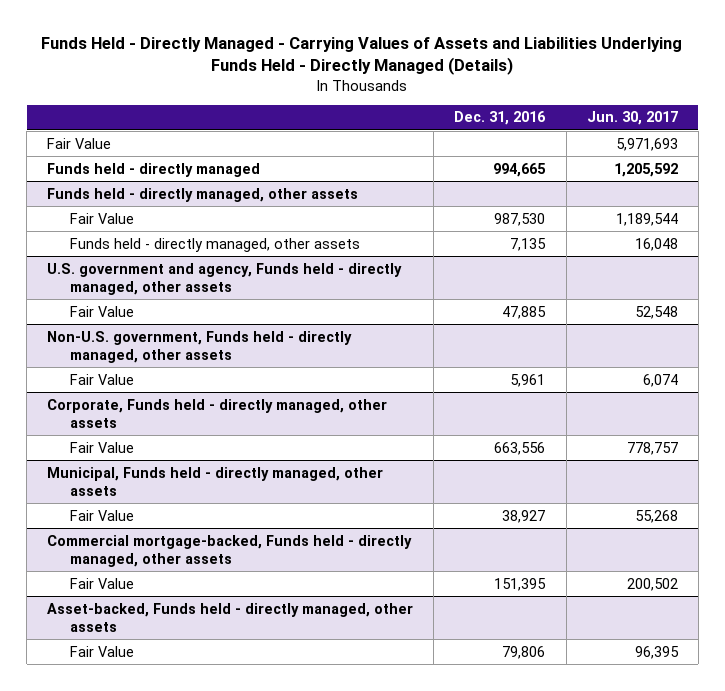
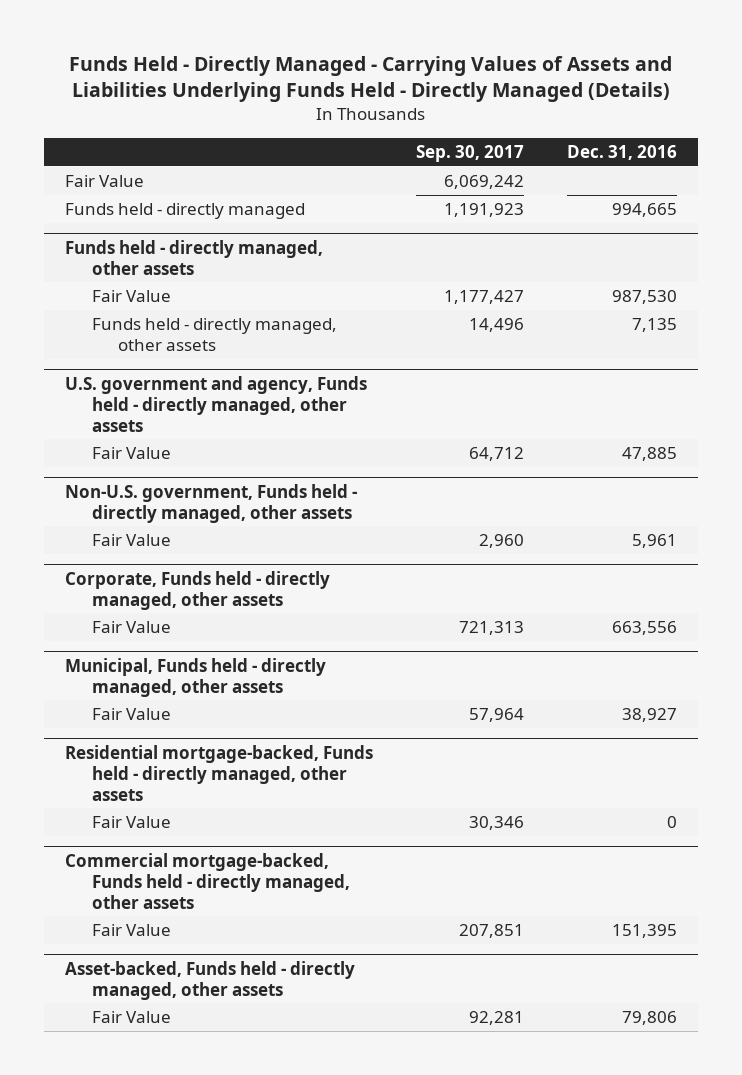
[586,111,678,126] Jun. 30, 2017 -> none
none -> [416,144,525,162] Sep. 30, 2017
none -> [65,744,374,801] Residential mortgage-backed, Funds held - directly managed, other assets
none -> [91,816,171,829] Fair Value

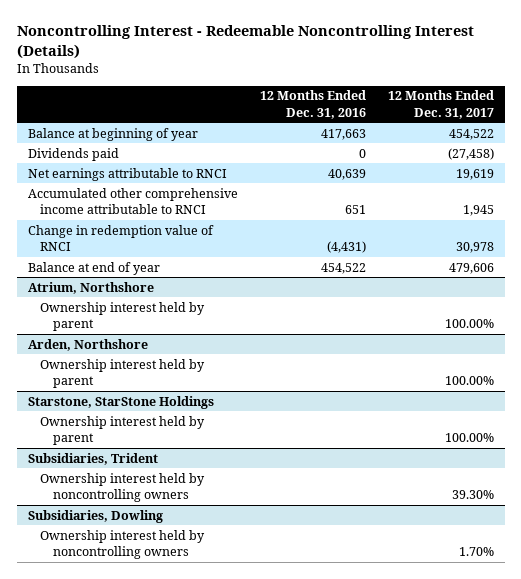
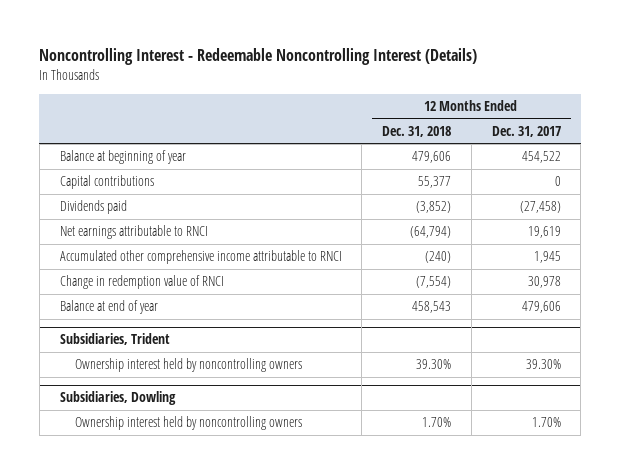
[259,90,366,119] 12 Months Ended Dec. 31, 2016 -> none
none -> [382,125,452,137] Dec. 31, 2018
none -> [59,175,154,190] Capital contributions
[27,281,154,294] Atrium, Northshore -> none
[40,301,206,332] Ownership interest held by parent -> none
[27,338,148,351] Arden, Northshore -> none
[40,358,206,389] Ownership interest held by parent -> none
[27,395,214,409] Starstone, StarStone Holdings -> none
[40,415,206,446] Ownership interest held by parent -> none

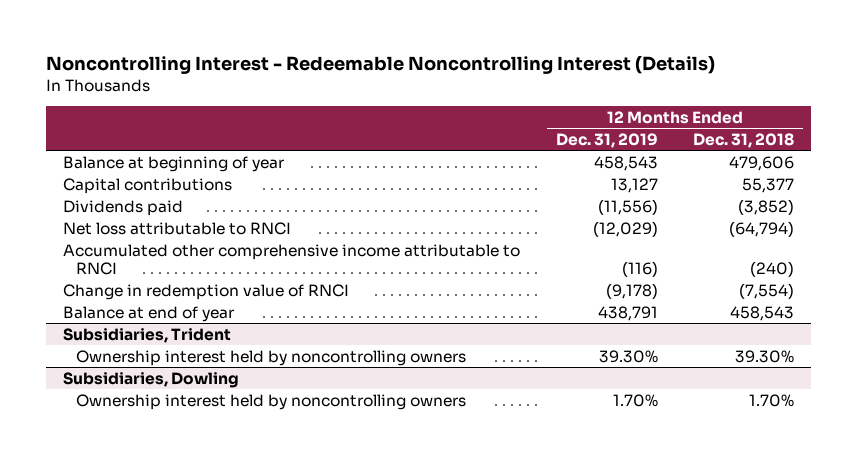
[491,125,561,137] Dec. 31, 2017 -> none
none -> [555,132,658,148] Dec. 31, 2019
[59,225,208,240] Net earnings attributable to RNCI -> [63,221,292,235] Net loss attributable to RNCI

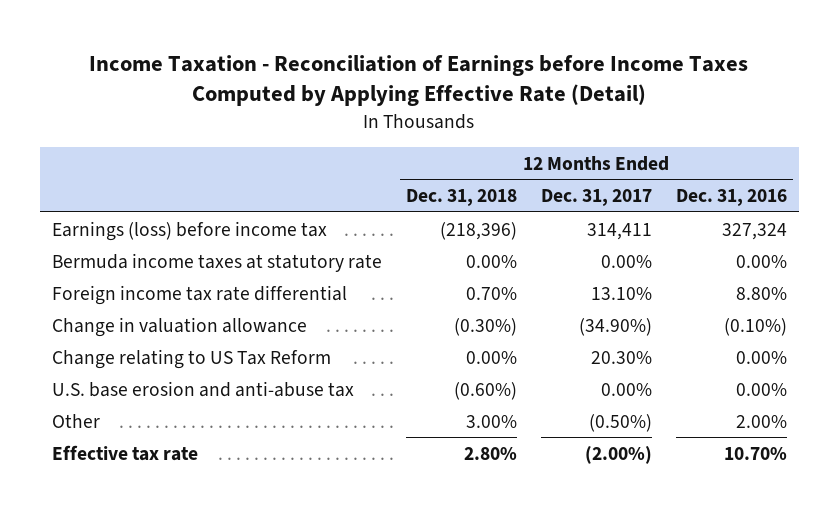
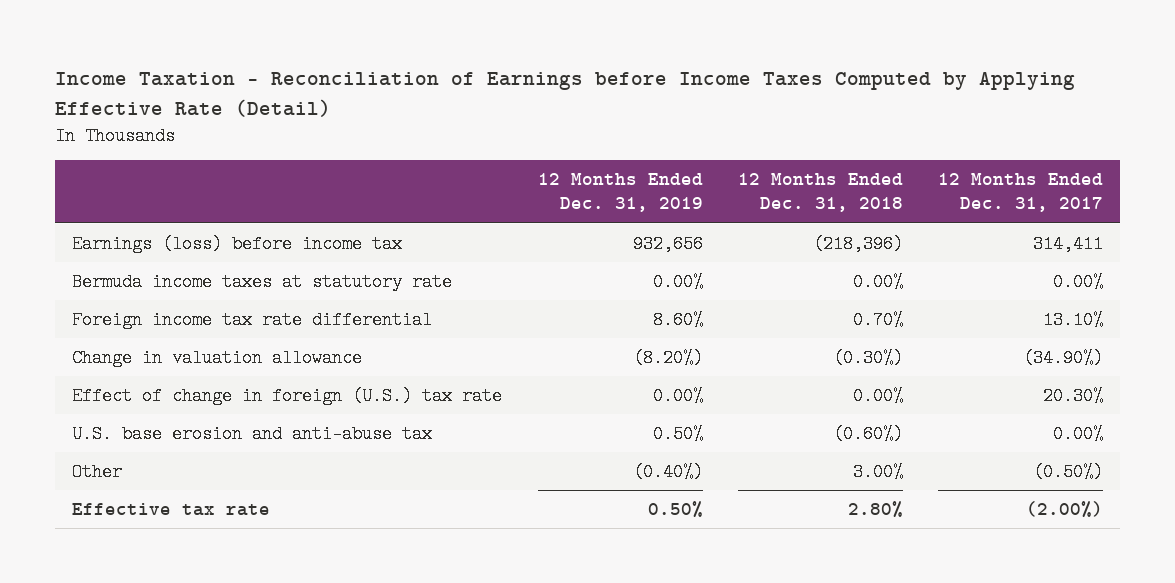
[675,189,787,207] Dec. 31, 2016 -> none
none -> [537,173,703,213] 12 Months Ended Dec. 31, 2019
[52,348,332,369] Change relating to US Tax Reform -> [72,386,503,405] Effect of change in foreign (U.S.) tax rate

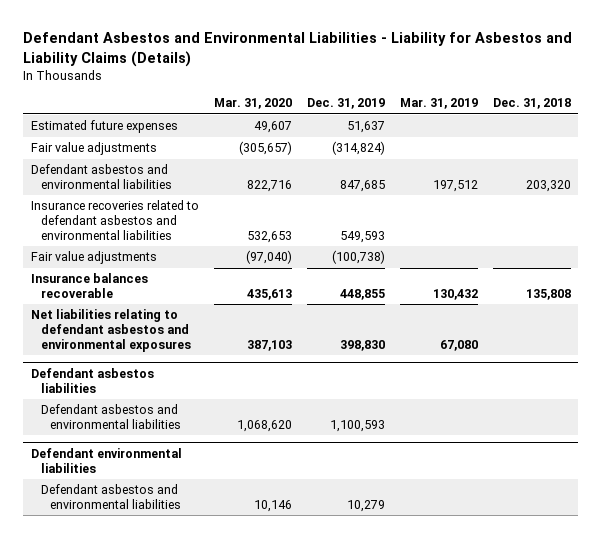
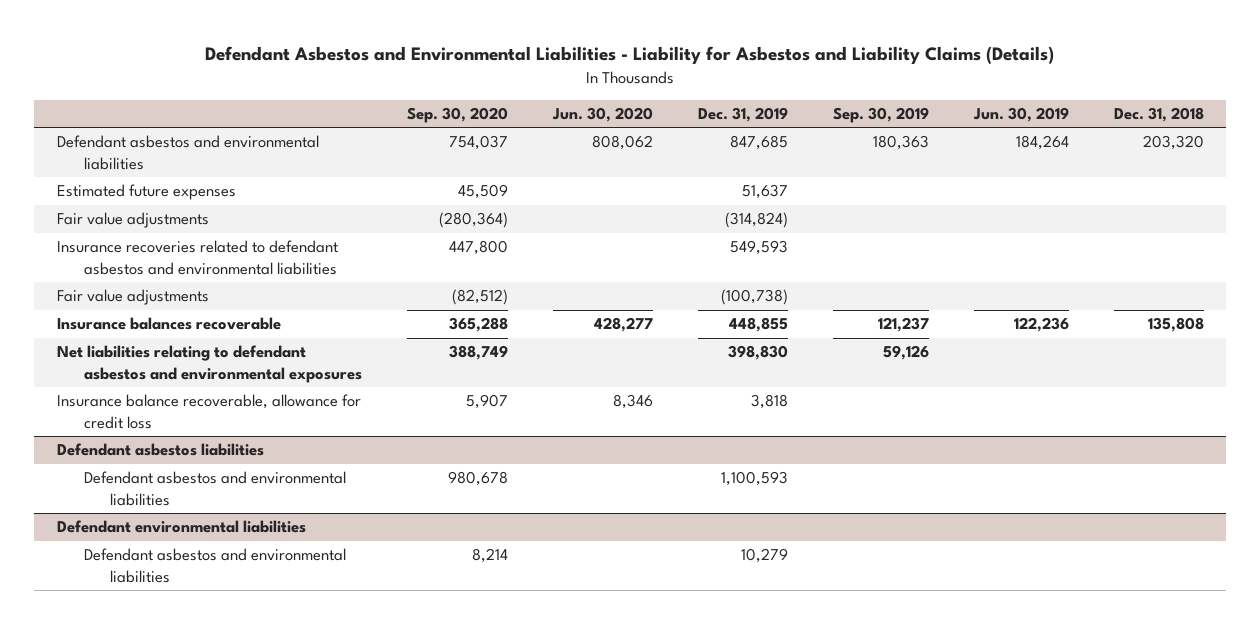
[213,98,292,110] Mar. 31, 2020 -> none
[399,98,478,110] Mar. 31, 2019 -> none
none -> [406,107,508,124] Sep. 30, 2020
none -> [551,107,653,123] Jun. 30, 2020
none -> [832,107,929,124] Sep. 30, 2019
none -> [972,107,1069,123] Jun. 30, 2019
[30,164,172,190] Defendant asbestos and environmental liabilities -> [56,135,319,170] Defendant asbestos and environmental liabilities
none -> [56,394,361,429] Insurance balance recoverable, allowance for credit loss

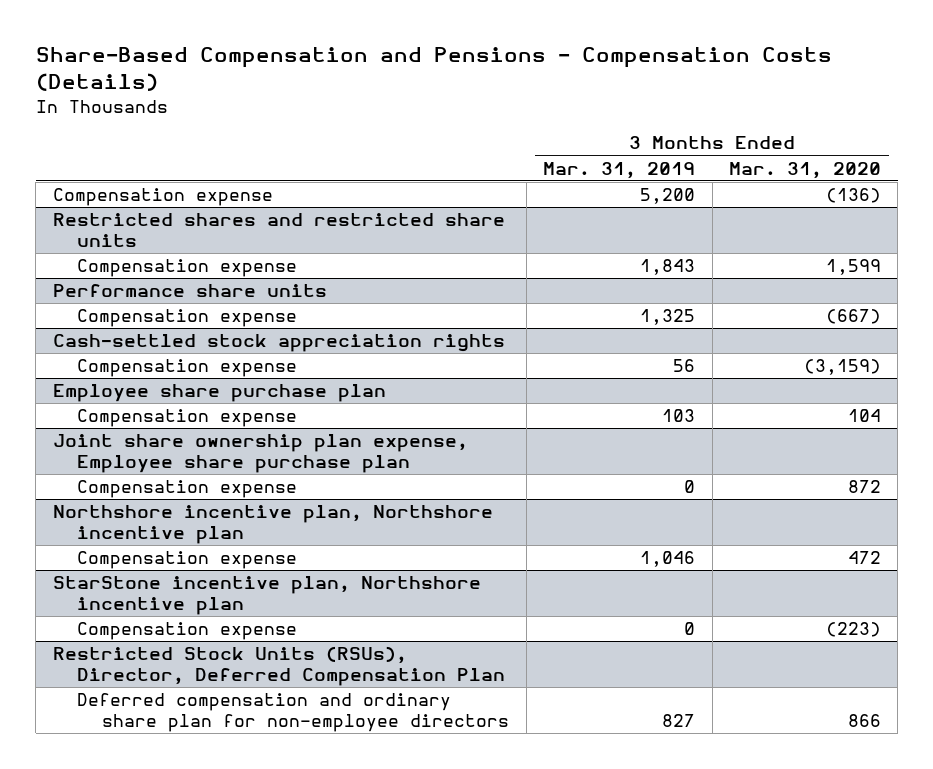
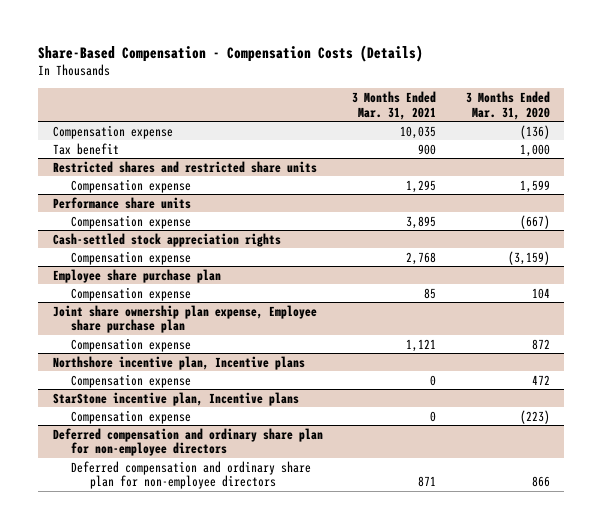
[35,47,832,92] Share-Based Compensation and Pensions - Compensation Costs (Details) -> [37,44,423,62] Share-Based Compensation - Compensation Costs (Details)
[543,161,696,179] Mar. 31, 2019 -> none
none -> [352,90,437,120] 3 Months Ended Mar. 31, 2021
none -> [52,142,119,155] Tax benefit
[52,505,493,544] Northshore incentive plan, Northshore incentive plan -> [52,355,305,370] Northshore incentive plan, Incentive plans
[52,576,481,615] StarStone incentive plan, Northshore incentive plan -> [52,391,299,406] StarStone incentive plan, Incentive plans
[52,646,506,686] Restricted Stock Units (RSUs), Director, Deferred Compensation Plan -> none
none -> [52,427,323,457] Deferred compensation and ordinary share plan for non-employee directors

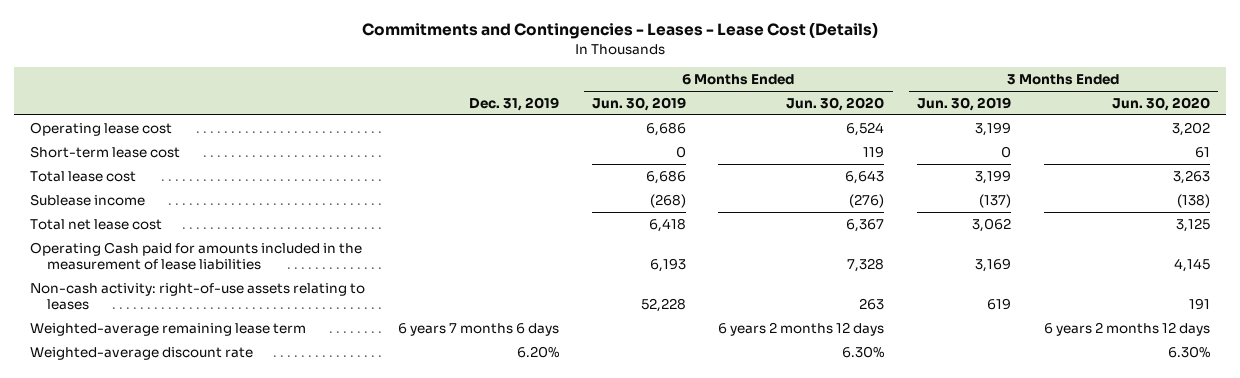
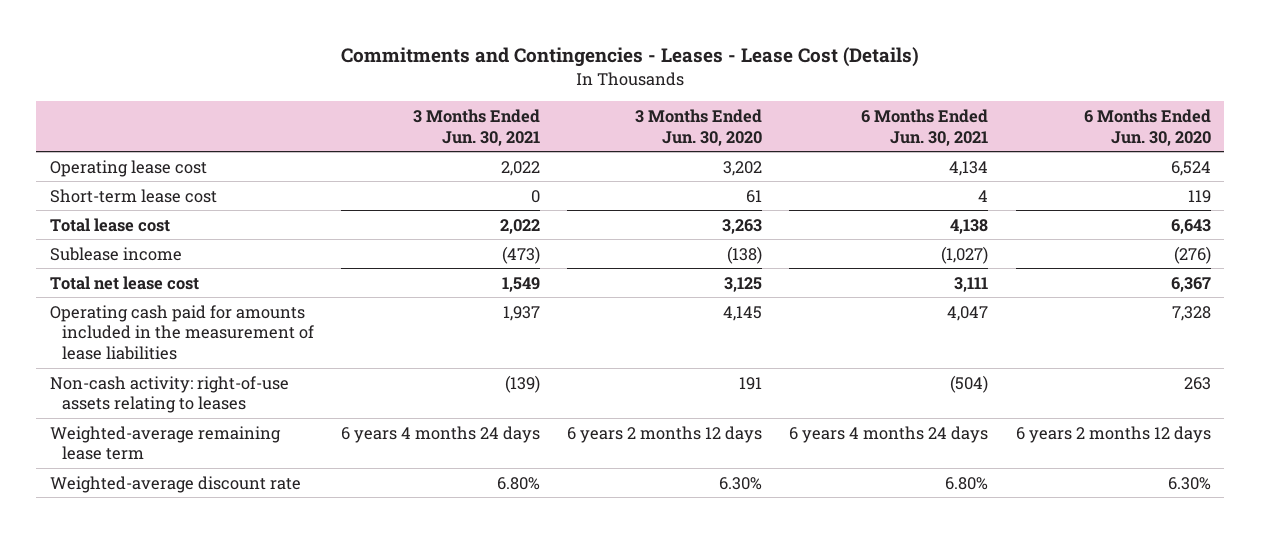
[469,97,560,112] Dec. 31, 2019 -> none
[591,97,686,112] Jun. 30, 2019 -> none
[916,97,1011,112] Jun. 30, 2019 -> none
none -> [413,108,541,146] 3 Months Ended Jun. 30, 2021
none -> [861,108,989,146] 6 Months Ended Jun. 30, 2021
[30,241,363,270] Operating Cash paid for amounts included in the measurement of lease liabilities -> [49,304,315,361] Operating cash paid for amounts included in the measurement of lease liabilities

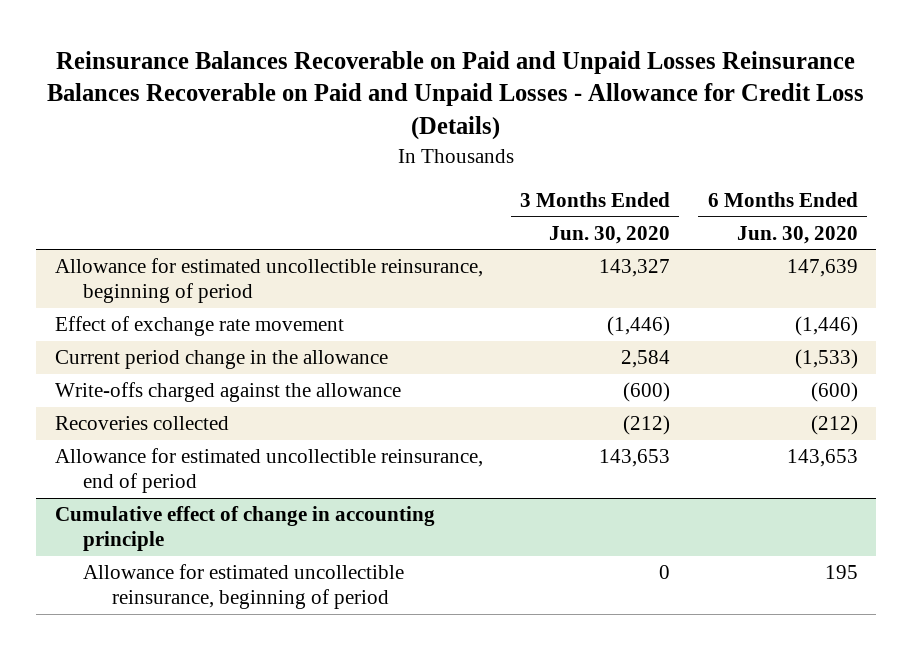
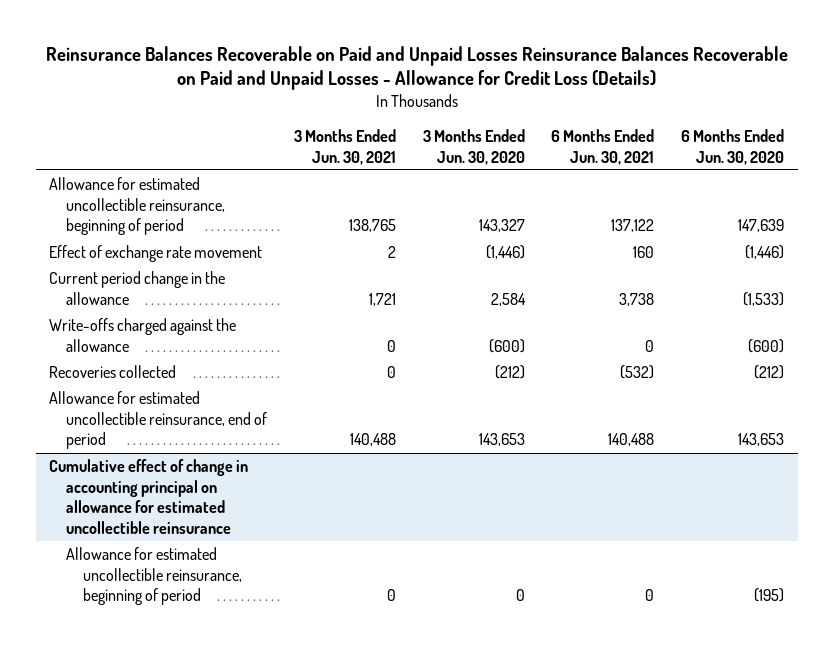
none -> [293,128,396,165] 3 Months Ended Jun. 30, 2021
none -> [551,128,655,165] 6 Months Ended Jun. 30, 2021
[54,506,435,552] Cumulative effect of change in accounting principle -> [49,458,249,534] Cumulative effect of change in accounting principal on allowance for estimated uncollectible reinsurance
[824,565,858,580] 195 -> [754,588,785,603] (195)

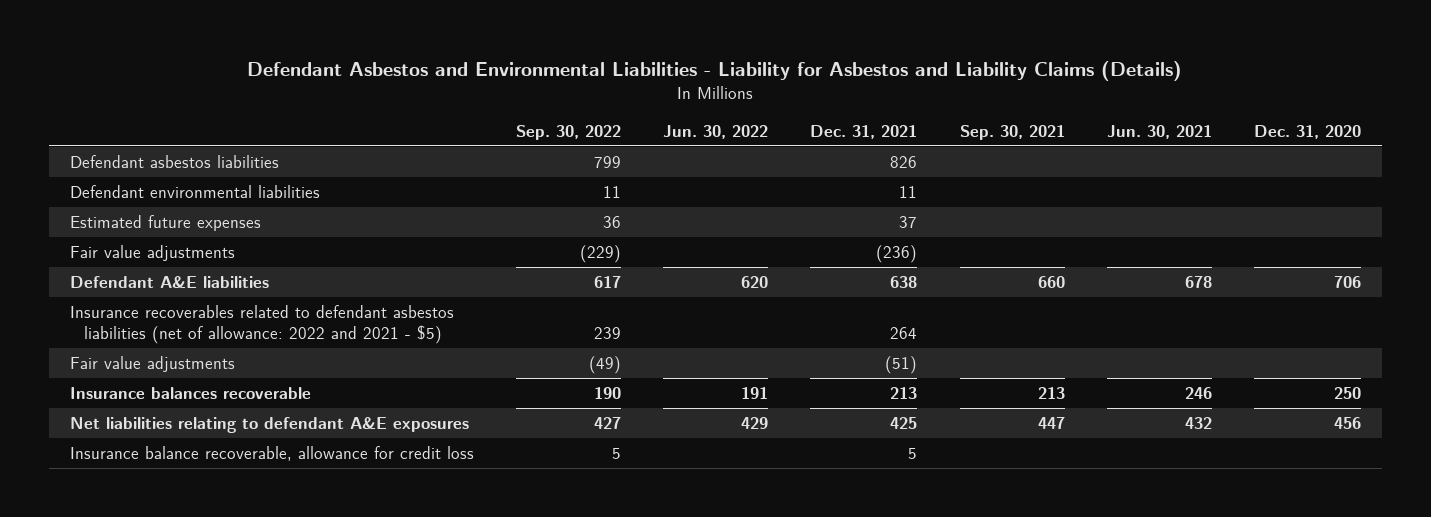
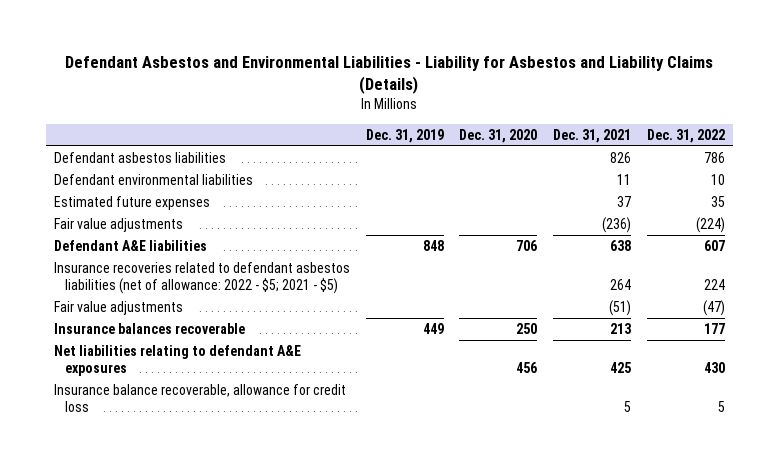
[516,125,622,141] Sep. 30, 2022 -> none
[663,125,769,140] Jun. 30, 2022 -> none
[959,125,1065,141] Sep. 30, 2021 -> none
[1106,125,1212,140] Jun. 30, 2021 -> none
none -> [365,128,444,143] Dec. 31, 2019
none -> [646,128,725,143] Dec. 31, 2022
[69,304,454,344] Insurance recoverables related to defendant asbestos liabilities (net of allowance: 2022 and 2021 - $5) -> [54,262,351,294] Insurance recoveries related to defendant asbestos liabilities (net of allowance: 2022 - $5; 2021 - $5)

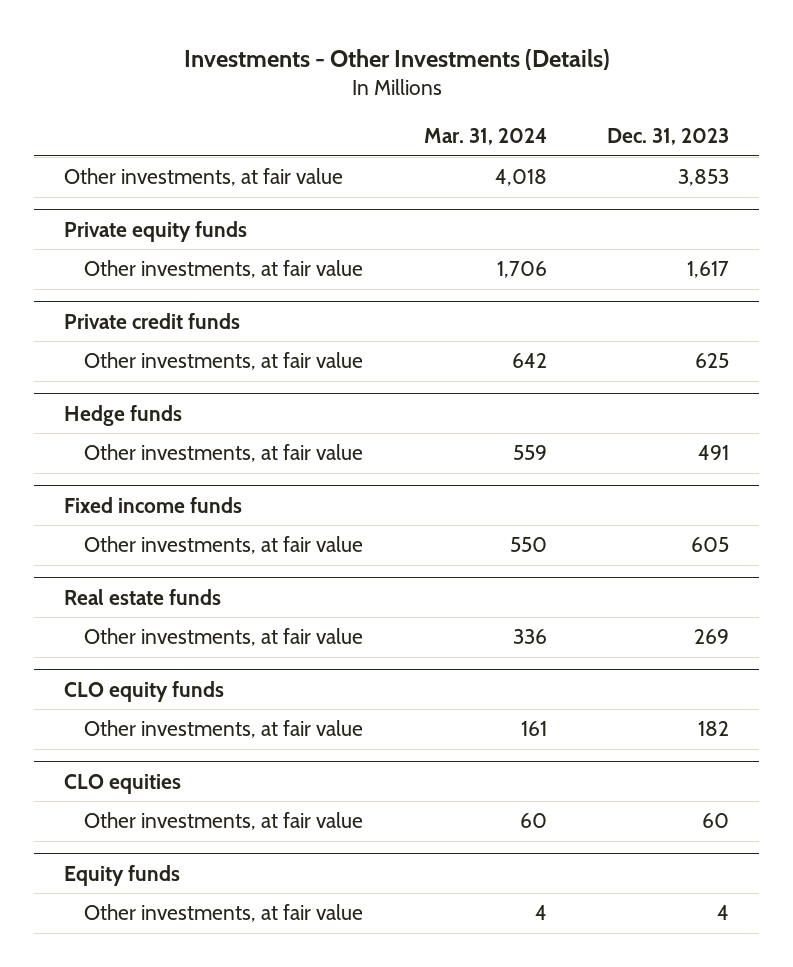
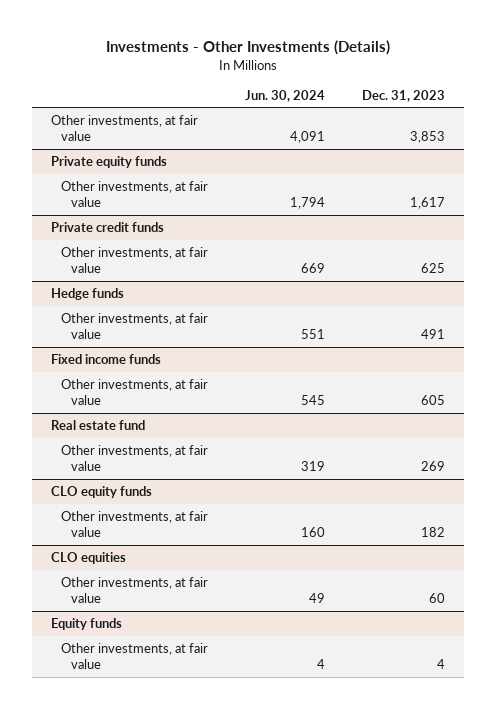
[423,128,547,146] Mar. 31, 2024 -> none
none -> [245,89,326,102] Jun. 30, 2024
[64,588,222,605] Real estate funds -> [50,419,145,430] Real estate fund

